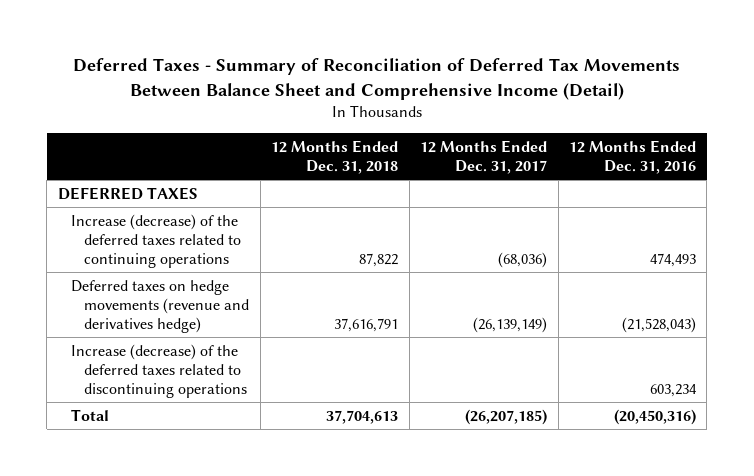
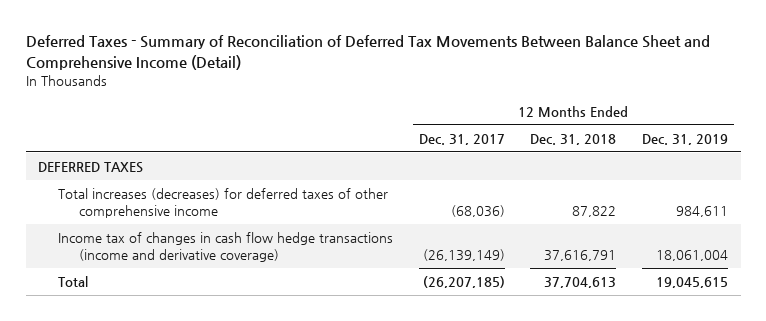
[569,139,697,174] 12 Months Ended Dec. 31, 2016 -> none
none -> [641,133,728,145] Dec. 31, 2019
[70,343,248,398] Increase (decrease) of the deferred taxes related to discontinuing operations -> none
[70,213,242,268] Increase (decrease) of the deferred taxes related to continuing operations -> [58,188,389,219] Total increases (decreases) for deferred taxes of other comprehensive income
[70,279,250,333] Deferred taxes on hedge movements (revenue and derivatives hedge) -> [58,232,394,263] Income tax of changes in cash flow hedge transactions (income and derivative coverage)

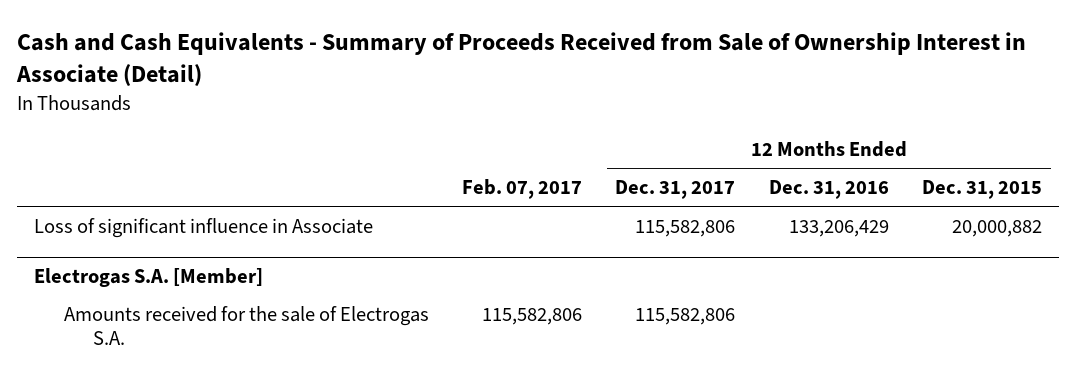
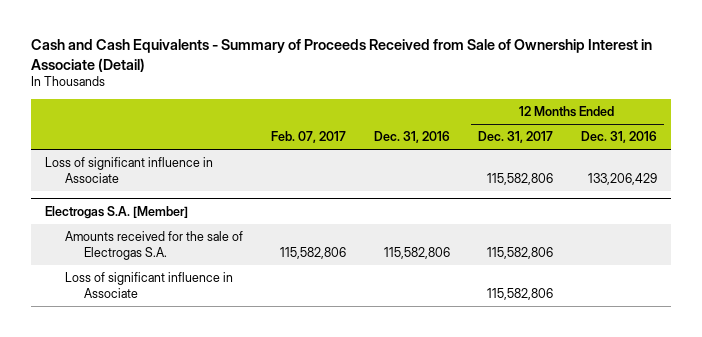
[922,180,1043,200] Dec. 31, 2015 -> none
none -> [373,131,450,144] Dec. 31, 2016
none -> [64,272,233,299] Loss of significant influence in Associate

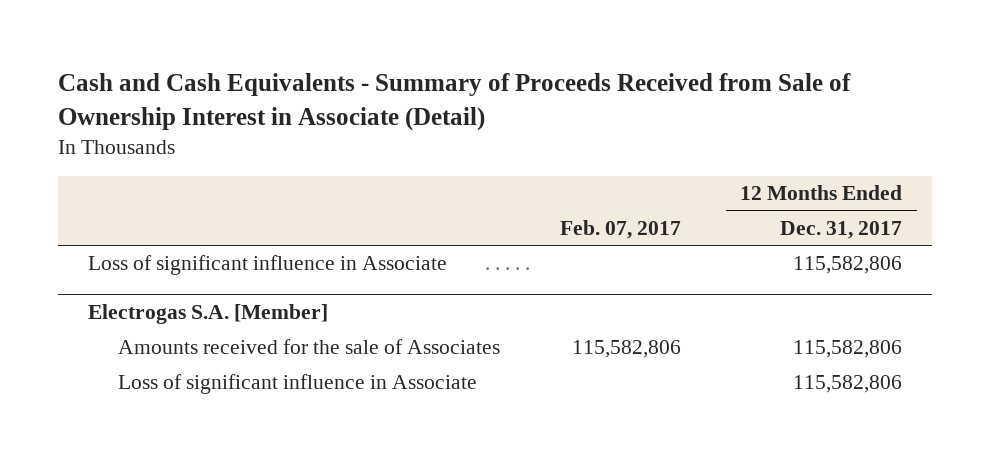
[373,131,450,144] Dec. 31, 2016 -> none
[580,131,657,144] Dec. 31, 2016 -> none
[64,231,243,261] Amounts received for the sale of Electrogas S.A. -> [117,339,500,355] Amounts received for the sale of Associates

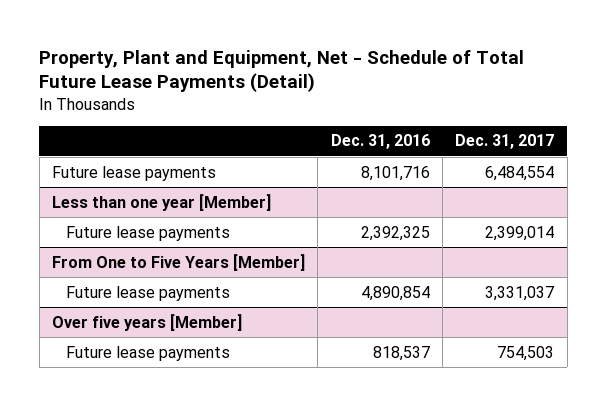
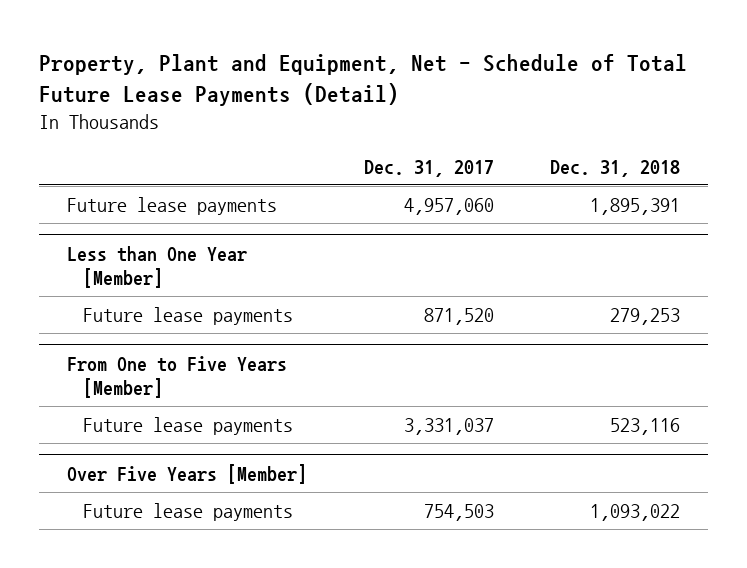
[330,134,430,150] Dec. 31, 2016 -> none
none -> [550,159,681,177] Dec. 31, 2018
[485,165,555,181] 6,484,554 -> [403,198,494,216] 4,957,060
[51,193,271,211] Less than one year [Member] -> [66,245,247,288] Less than One Year [Member]
[485,225,555,241] 2,399,014 -> [423,308,494,326] 871,520
[51,313,242,331] Over five years [Member] -> [66,463,307,484] Over Five Years [Member]

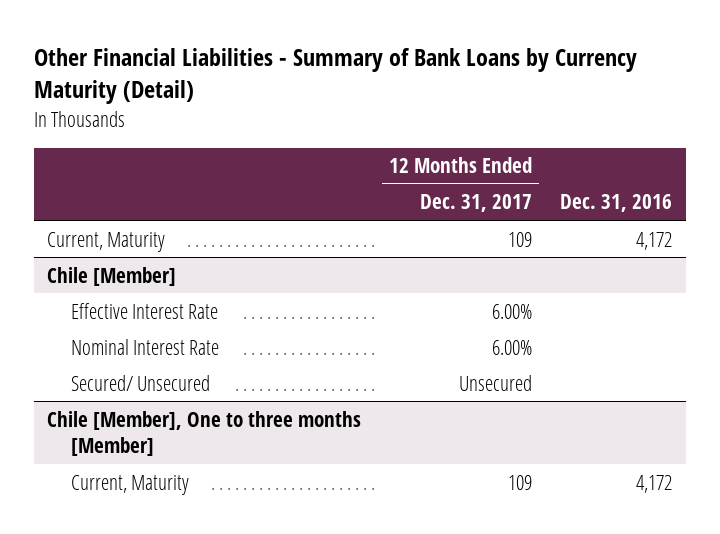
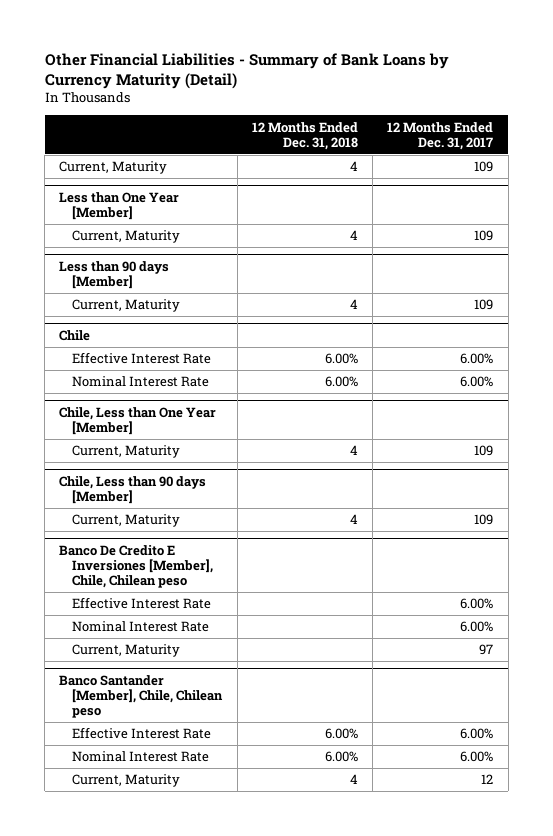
[560,194,673,213] Dec. 31, 2016 -> none
none -> [251,121,358,150] 12 Months Ended Dec. 31, 2018
none -> [59,191,180,220] Less than One Year [Member]
none -> [72,230,181,244] Current, Maturity
none -> [59,260,170,289] Less than 90 days [Member]
none -> [72,299,181,313] Current, Maturity
[47,266,177,286] Chile [Member] -> [59,329,91,341] Chile
[70,374,210,391] Secured/ Unsecured -> none
[47,410,362,457] Chile [Member], One to three months [Member] -> none
none -> [59,406,217,435] Chile, Less than One Year [Member]
none -> [59,475,207,504] Chile, Less than 90 days [Member]
none -> [72,514,181,528] Current, Maturity
none -> [59,544,214,589] Banco De Credito E Inversiones [Member], Chile, Chilean peso
none -> [72,597,212,610] Effective Interest Rate
none -> [72,621,210,633] Nominal Interest Rate
none -> [72,644,181,658] Current, Maturity
none -> [59,674,224,719] Banco Santander [Member], Chile, Chilean peso
none -> [72,727,212,740] Effective Interest Rate
none -> [72,751,210,763] Nominal Interest Rate
none -> [72,774,181,788] Current, Maturity

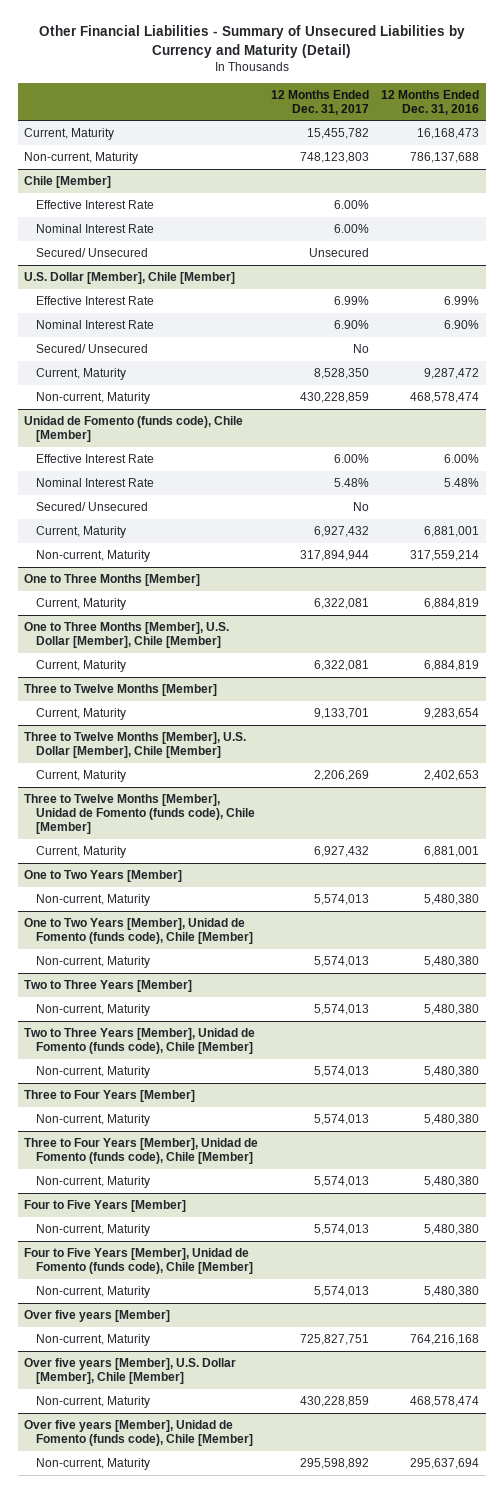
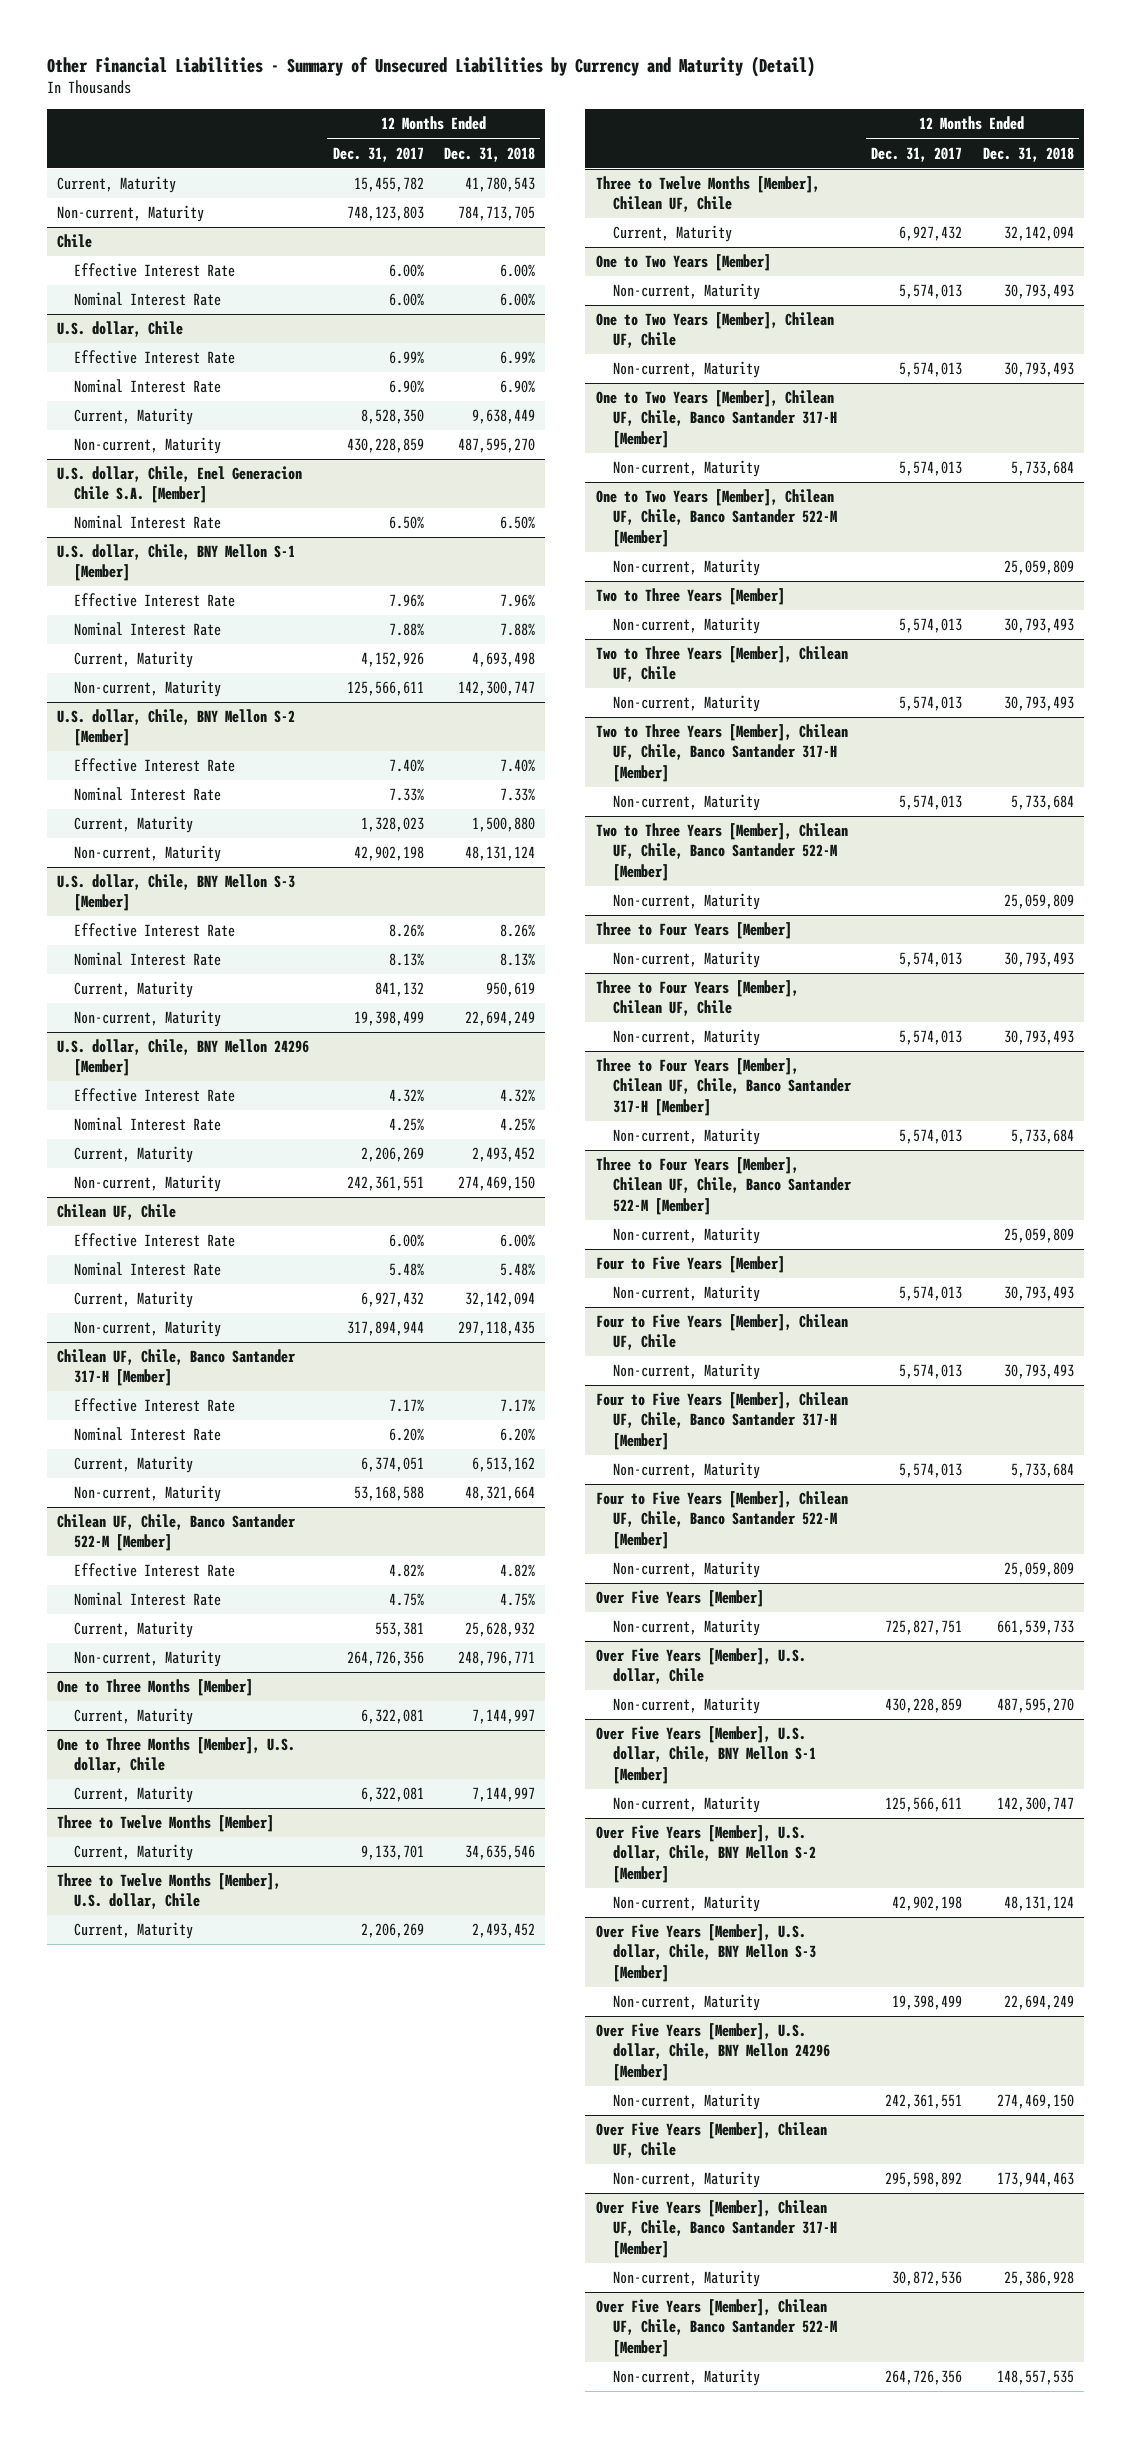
[381,89,480,115] 12 Months Ended Dec. 31, 2016 -> none
none -> [444,146,536,162] Dec. 31, 2018
[24,175,112,188] Chile [Member] -> [56,234,92,249] Chile
[36,247,149,257] Secured/ Unsecured -> none
[24,271,236,284] U.S. Dollar [Member], Chile [Member] -> [56,321,183,338] U.S. dollar, Chile
[36,343,149,353] Secured/ Unsecured -> none
[24,415,244,443] Unidad de Fomento (funds code), Chile [Member] -> none
none -> [56,466,302,504] U.S. dollar, Chile, Enel Generacion Chile S.A. [Member]
none -> [74,515,222,530] Nominal Interest Rate
none -> [56,544,295,582] U.S. dollar, Chile, BNY Mellon S-1 [Member]
none -> [74,593,236,608] Effective Interest Rate
none -> [74,622,222,637] Nominal Interest Rate
none -> [74,651,194,669] Current, Maturity
none -> [74,680,222,698] Non-current, Maturity
none -> [56,709,295,747] U.S. dollar, Chile, BNY Mellon S-2 [Member]
none -> [74,758,236,773] Effective Interest Rate
none -> [74,787,222,802] Nominal Interest Rate
none -> [74,816,194,834] Current, Maturity
none -> [74,845,222,863] Non-current, Maturity
none -> [56,874,295,912] U.S. dollar, Chile, BNY Mellon S-3 [Member]
none -> [74,923,236,938] Effective Interest Rate
none -> [74,952,222,967] Nominal Interest Rate
none -> [74,981,194,999] Current, Maturity
none -> [74,1010,222,1028] Non-current, Maturity
none -> [56,1039,309,1077] U.S. dollar, Chile, BNY Mellon 24296 [Member]
none -> [74,1088,236,1103] Effective Interest Rate
none -> [74,1117,222,1132] Nominal Interest Rate
none -> [74,1146,194,1164] Current, Maturity
none -> [74,1175,222,1193] Non-current, Maturity
none -> [56,1204,176,1221] Chilean UF, Chile
[36,501,149,511] Secured/ Unsecured -> none
none -> [56,1349,296,1387] Chilean UF, Chile, Banco Santander 317-H [Member]
none -> [74,1398,236,1413] Effective Interest Rate
none -> [74,1427,222,1442] Nominal Interest Rate
none -> [74,1456,194,1474] Current, Maturity
none -> [74,1485,222,1503] Non-current, Maturity
none -> [56,1514,296,1552] Chilean UF, Chile, Banco Santander 522-M [Member]
none -> [74,1563,236,1578] Effective Interest Rate
none -> [74,1592,222,1607] Nominal Interest Rate
none -> [74,1621,194,1639] Current, Maturity
none -> [74,1650,222,1668] Non-current, Maturity
[24,621,230,649] One to Three Months [Member], U.S. Dollar [Member], Chile [Member] -> [56,1737,295,1774] One to Three Months [Member], U.S. dollar, Chile
[24,731,247,759] Three to Twelve Months [Member], U.S. Dollar [Member], Chile [Member] -> [56,1873,281,1910] Three to Twelve Months [Member], U.S. dollar, Chile
[24,793,256,835] Three to Twelve Months [Member], Unidad de Fomento (funds code), Chile [Member] -> none
none -> [595,176,820,213] Three to Twelve Months [Member], Chilean UF, Chile
[24,917,254,945] One to Two Years [Member], Unidad de Fomento (funds code), Chile [Member] -> none
none -> [595,312,834,349] One to Two Years [Member], Chilean UF, Chile
none -> [595,390,837,448] One to Two Years [Member], Chilean UF, Chile, Banco Santander 317-H [Member]
none -> [612,460,760,478] Non-current, Maturity
none -> [595,489,837,547] One to Two Years [Member], Chilean UF, Chile, Banco Santander 522-M [Member]
none -> [612,559,760,577] Non-current, Maturity
[24,1027,256,1055] Two to Three Years [Member], Unidad de Fomento (funds code), Chile [Member] -> none
none -> [595,646,848,683] Two to Three Years [Member], Chilean UF, Chile
none -> [595,724,848,782] Two to Three Years [Member], Chilean UF, Chile, Banco Santander 317-H [Member]
none -> [612,794,760,812] Non-current, Maturity
none -> [595,823,848,881] Two to Three Years [Member], Chilean UF, Chile, Banco Santander 522-M [Member]
none -> [612,893,760,911] Non-current, Maturity
[24,1137,259,1165] Three to Four Years [Member], Unidad de Fomento (funds code), Chile [Member] -> none
none -> [595,980,799,1017] Three to Four Years [Member], Chilean UF, Chile
none -> [595,1058,852,1116] Three to Four Years [Member], Chilean UF, Chile, Banco Santander 317-H [Member]
none -> [612,1128,760,1146] Non-current, Maturity
none -> [595,1157,852,1215] Three to Four Years [Member], Chilean UF, Chile, Banco Santander 522-M [Member]
none -> [612,1227,760,1245] Non-current, Maturity
[24,1247,254,1275] Four to Five Years [Member], Unidad de Fomento (funds code), Chile [Member] -> none
none -> [595,1314,848,1351] Four to Five Years [Member], Chilean UF, Chile
none -> [595,1392,848,1450] Four to Five Years [Member], Chilean UF, Chile, Banco Santander 317-H [Member]
none -> [612,1462,760,1480] Non-current, Maturity
none -> [595,1491,848,1549] Four to Five Years [Member], Chilean UF, Chile, Banco Santander 522-M [Member]
none -> [612,1561,760,1579] Non-current, Maturity
[24,1309,171,1322] Over five years [Member] -> [595,1590,764,1608] Over Five Years [Member]
[24,1357,237,1385] Over five years [Member], U.S. Dollar [Member], Chile [Member] -> [595,1648,806,1685] Over Five Years [Member], U.S. dollar, Chile
[24,1419,254,1447] Over five years [Member], Unidad de Fomento (funds code), Chile [Member] -> none
none -> [595,1726,816,1784] Over Five Years [Member], U.S. dollar, Chile, BNY Mellon S-1 [Member]
none -> [612,1796,760,1814] Non-current, Maturity
none -> [595,1825,816,1883] Over Five Years [Member], U.S. dollar, Chile, BNY Mellon S-2 [Member]
none -> [612,1895,760,1913] Non-current, Maturity
none -> [595,1924,816,1982] Over Five Years [Member], U.S. dollar, Chile, BNY Mellon S-3 [Member]
none -> [612,1994,760,2012] Non-current, Maturity
none -> [595,2023,830,2081] Over Five Years [Member], U.S. dollar, Chile, BNY Mellon 24296 [Member]
none -> [612,2093,760,2111] Non-current, Maturity
none -> [595,2122,827,2159] Over Five Years [Member], Chilean UF, Chile
none -> [595,2200,837,2258] Over Five Years [Member], Chilean UF, Chile, Banco Santander 317-H [Member]
none -> [612,2270,760,2288] Non-current, Maturity
none -> [595,2299,837,2357] Over Five Years [Member], Chilean UF, Chile, Banco Santander 522-M [Member]
none -> [612,2369,760,2387] Non-current, Maturity

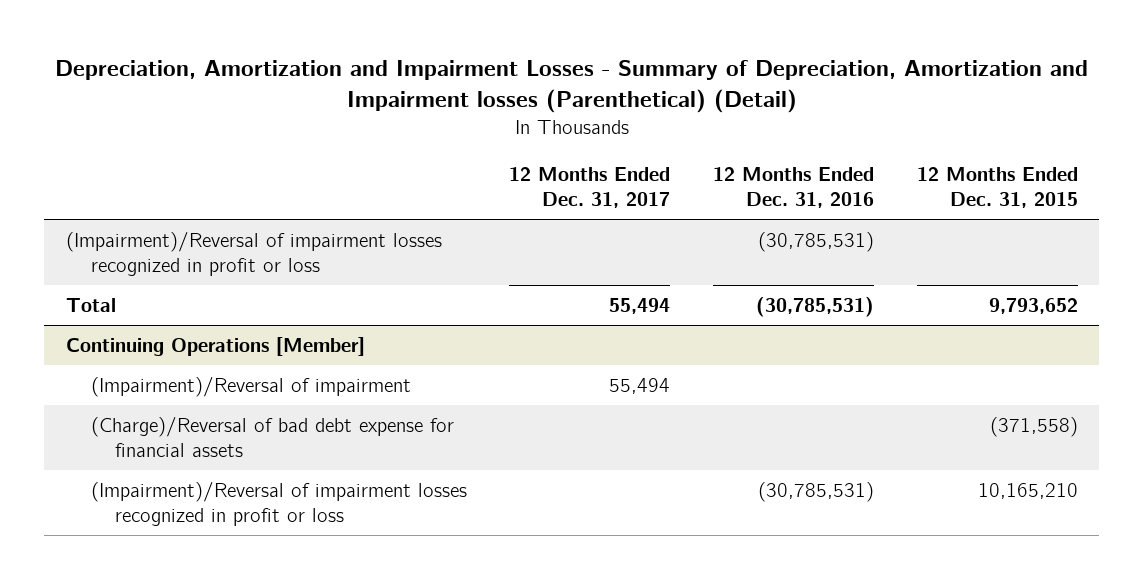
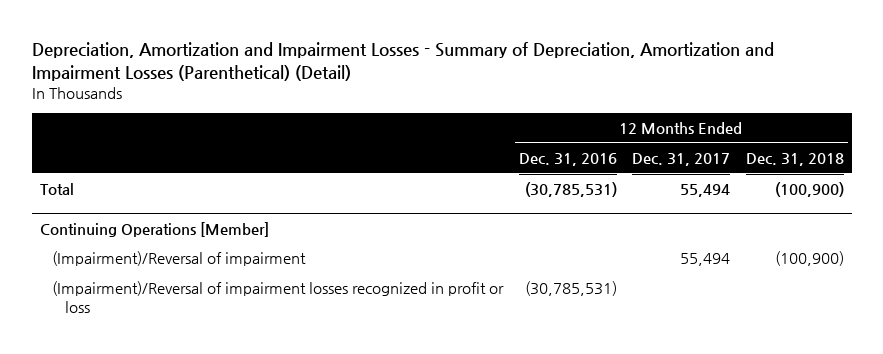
[54,59,1088,113] Depreciation, Amortization and Impairment Losses - Summary of Depreciation, Amortization and Impairment losses (Parenthetical) (Detail) -> [31,41,774,81] Depreciation, Amortization and Impairment Losses - Summary of Depreciation, Amortization and Impairment Losses (Parenthetical) (Detail)
[916,167,1078,209] 12 Months Ended Dec. 31, 2015 -> none
none -> [745,153,844,167] Dec. 31, 2018
[65,232,442,277] (Impairment)/Reversal of impairment losses recognized in profit or loss -> none
[90,417,454,458] (Charge)/Reversal of bad debt expense for financial assets -> none

